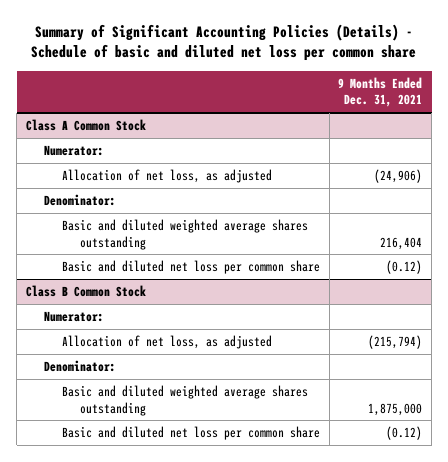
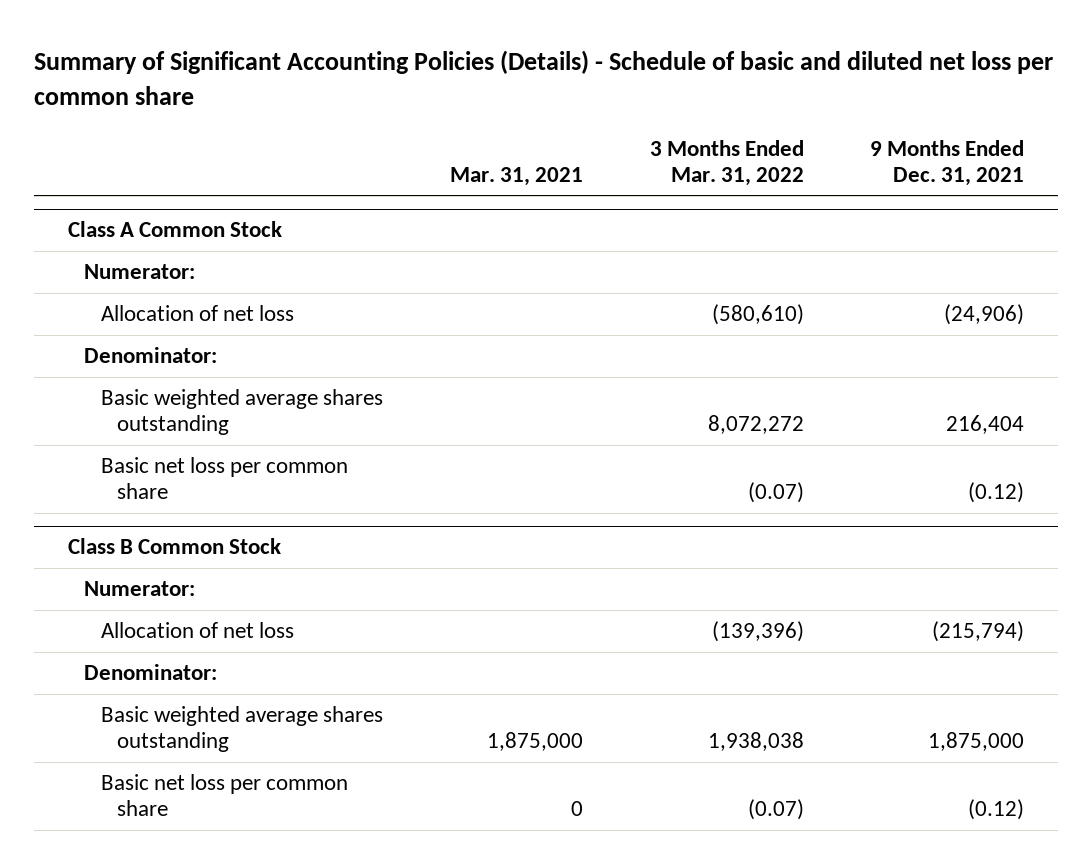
none -> [449,166,583,186] Mar. 31, 2021
none -> [649,139,804,186] 3 Months Ended Mar. 31, 2022
[61,168,272,183] Allocation of net loss, as adjusted -> [100,305,294,322] Allocation of net loss
[61,218,308,250] Basic and diluted weighted average shares outstanding -> [100,389,383,436] Basic weighted average shares outstanding
[61,259,320,274] Basic and diluted net loss per common share -> [100,457,348,500] Basic net loss per common share
[61,334,272,349] Allocation of net loss, as adjusted -> [100,622,294,639] Allocation of net loss
[61,384,308,416] Basic and diluted weighted average shares outstanding -> [100,706,383,753] Basic weighted average shares outstanding
[61,425,320,440] Basic and diluted net loss per common share -> [100,774,348,817] Basic net loss per common share

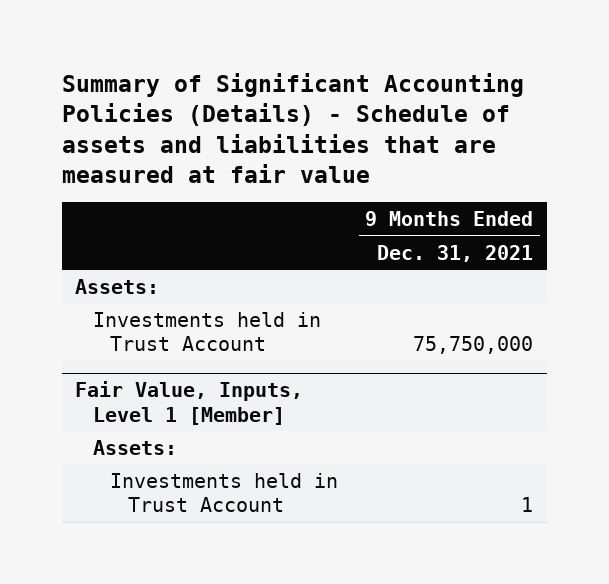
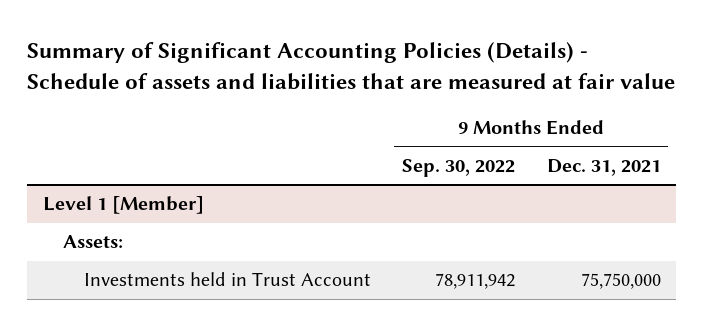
none -> [402,158,516,177] Sep. 30, 2022
none -> [42,196,204,215] Level 1 [Member]
[75,381,304,425] Fair Value, Inputs, Level 1 [Member] -> none
[92,439,177,455] Assets: -> none
[110,472,339,513] Investments held in Trust Account -> none

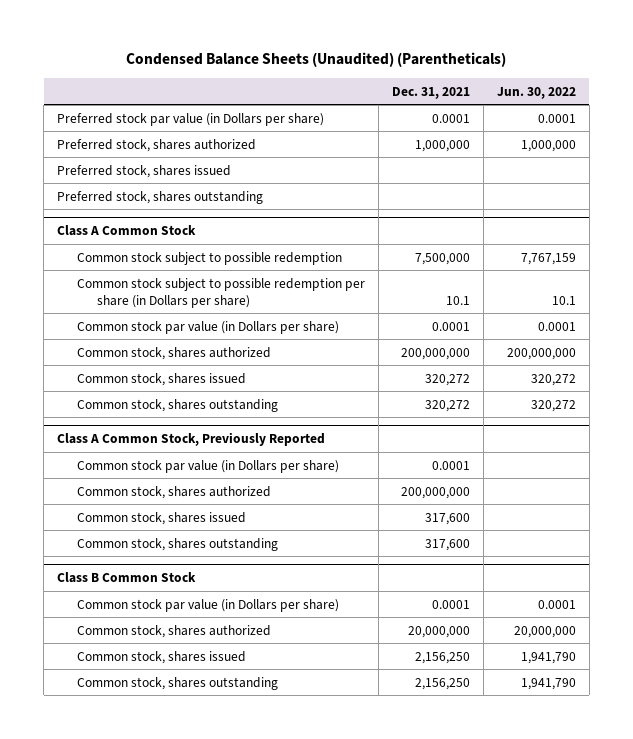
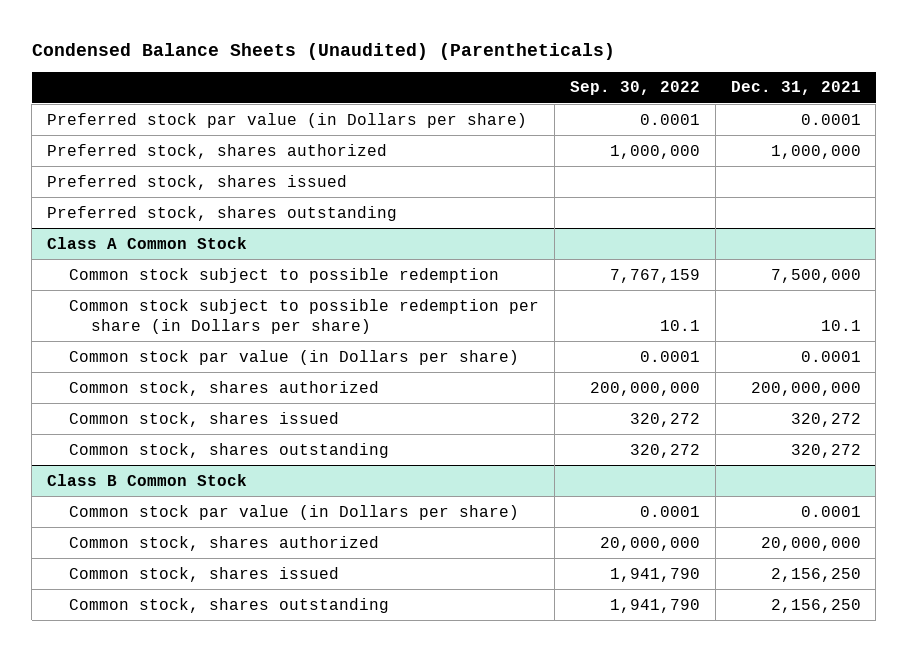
[496,86,576,99] Jun. 30, 2022 -> none
none -> [569,81,700,96] Sep. 30, 2022
[56,432,325,447] Class A Common Stock, Previously Reported -> none
[77,459,340,473] Common stock par value (in Dollars per share) -> none
[77,485,272,499] Common stock, shares authorized -> none
[77,511,247,525] Common stock, shares issued -> none
[77,537,279,551] Common stock, shares outstanding -> none

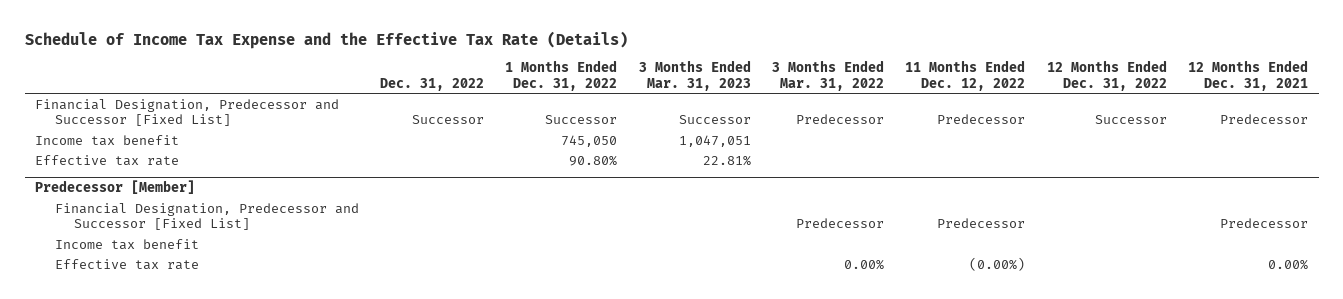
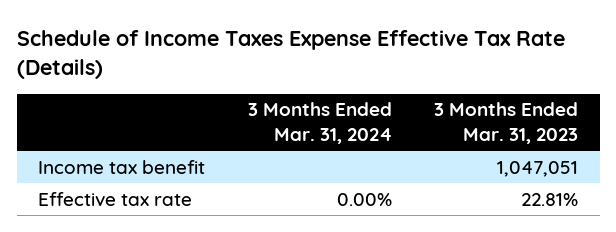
[24,30,628,49] Schedule of Income Tax Expense and the Effective Tax Rate (Details) -> [16,29,565,80] Schedule of Income Taxes Expense Effective Tax Rate (Details)
[379,77,484,91] Dec. 31, 2022 -> none
[505,60,618,91] 1 Months Ended Dec. 31, 2022 -> none
[772,60,885,91] 3 Months Ended Mar. 31, 2022 -> none
[905,60,1026,91] 11 Months Ended Dec. 12, 2022 -> none
[1046,60,1167,91] 12 Months Ended Dec. 31, 2022 -> none
[1188,60,1309,91] 12 Months Ended Dec. 31, 2021 -> none
none -> [247,102,392,144] 3 Months Ended Mar. 31, 2024
[35,98,340,127] Financial Designation, Predecessor and Successor [Fixed List] -> none
[35,180,196,195] Predecessor [Member] -> none
[54,202,359,231] Financial Designation, Predecessor and Successor [Fixed List] -> none
[54,238,199,250] Income tax benefit -> none
[54,258,199,270] Effective tax rate -> none

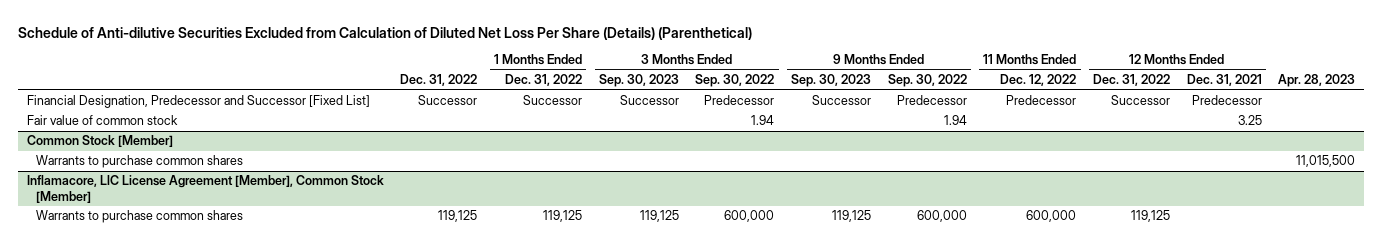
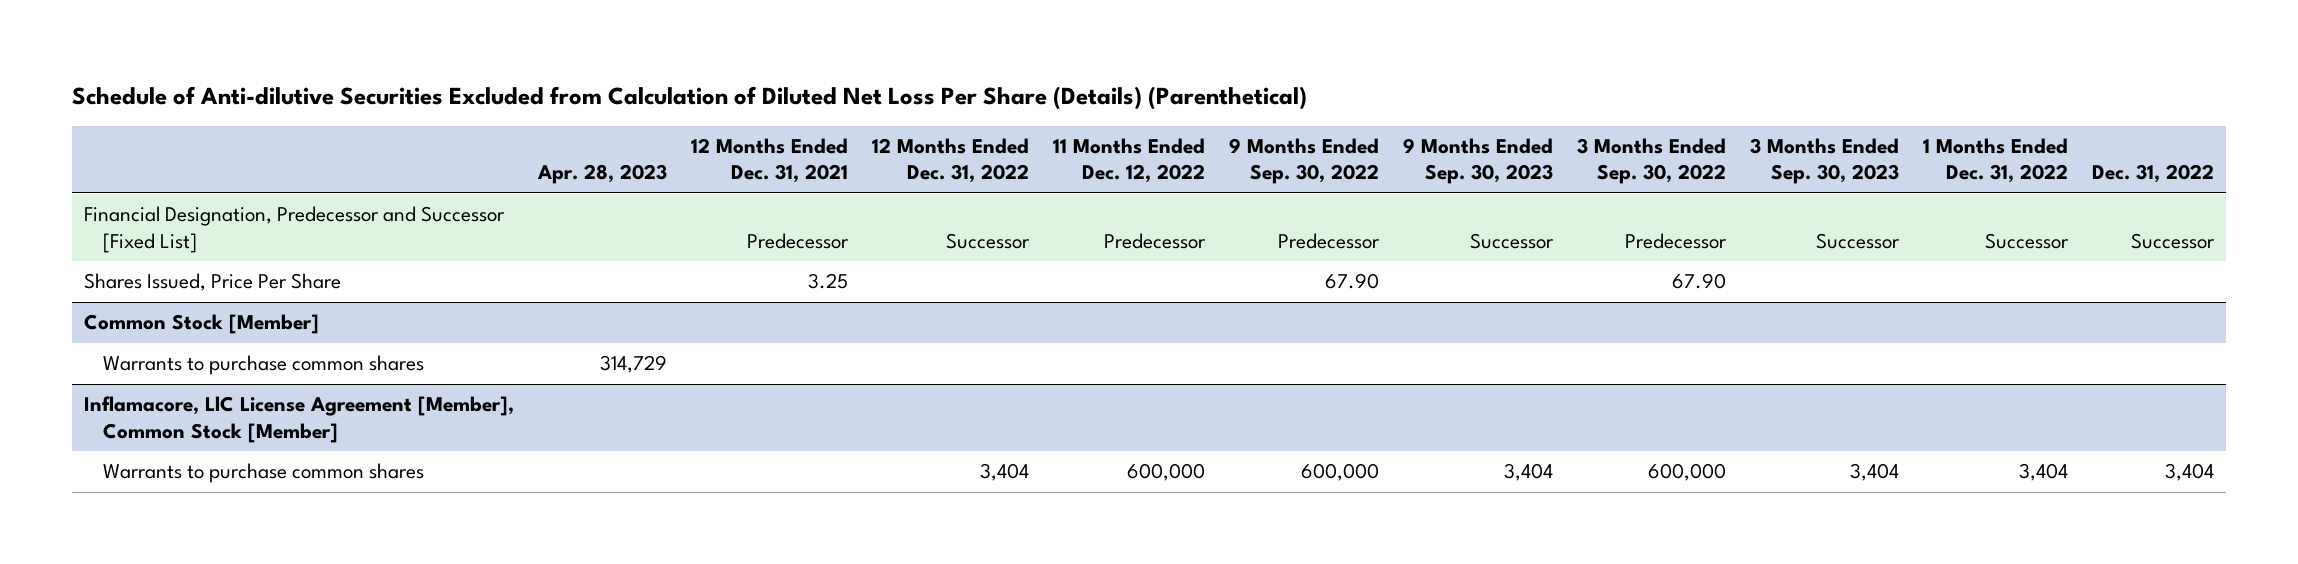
[26,115,178,126] Fair value of common stock -> none
none -> [83,273,341,292] Shares Issued, Price Per Share
[1296,155,1356,168] 11,015,500 -> [599,355,667,374] 314,729
[438,210,478,223] 119,125 -> [2165,463,2215,482] 3,404
[543,210,583,223] 119,125 -> [2019,463,2069,482] 3,404
[639,210,679,223] 119,125 -> [1850,463,1900,482] 3,404
[832,210,872,223] 119,125 -> [1504,463,1554,482] 3,404
[1131,210,1171,223] 119,125 -> [979,463,1029,482] 3,404

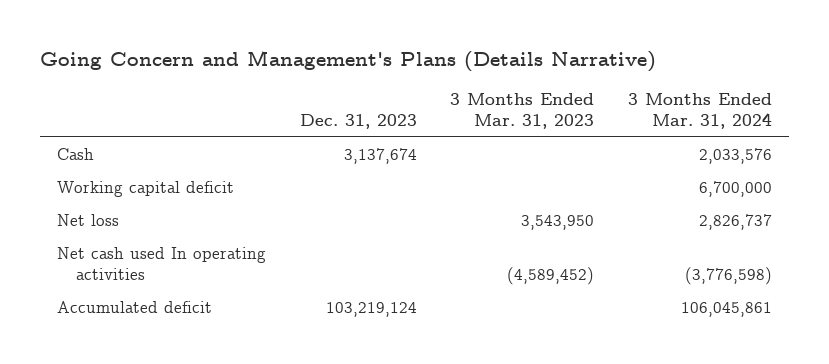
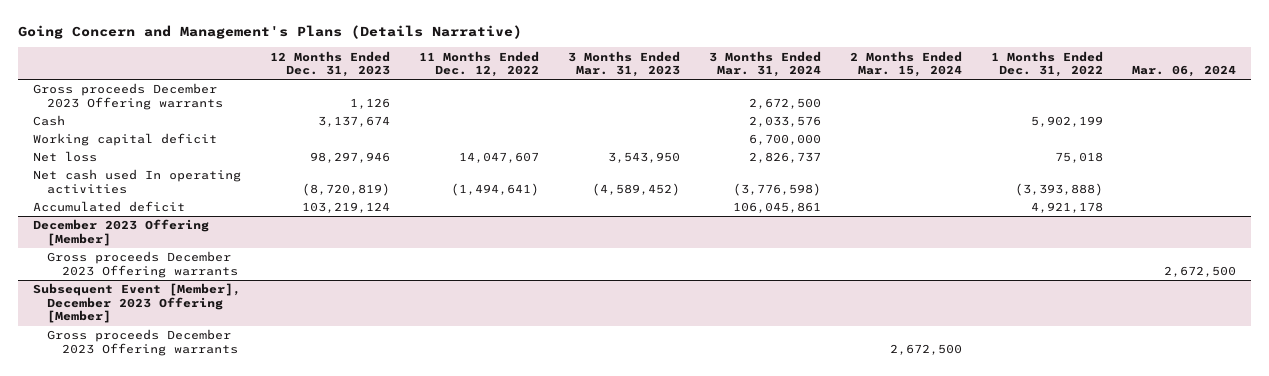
[299,114,417,130] Dec. 31, 2023 -> none
none -> [269,50,390,78] 12 Months Ended Dec. 31, 2023
none -> [418,50,539,78] 11 Months Ended Dec. 12, 2022
none -> [849,50,962,78] 2 Months Ended Mar. 15, 2024
none -> [991,50,1104,78] 1 Months Ended Dec. 31, 2022
none -> [1132,65,1237,78] Mar. 06, 2024
none -> [32,83,224,110] Gross proceeds December 2023 Offering warrants
none -> [32,219,209,246] December 2023 Offering [Member]
none -> [47,251,238,278] Gross proceeds December 2023 Offering warrants
none -> [32,283,241,324] Subsequent Event [Member], December 2023 Offering [Member]
none -> [47,329,238,356] Gross proceeds December 2023 Offering warrants

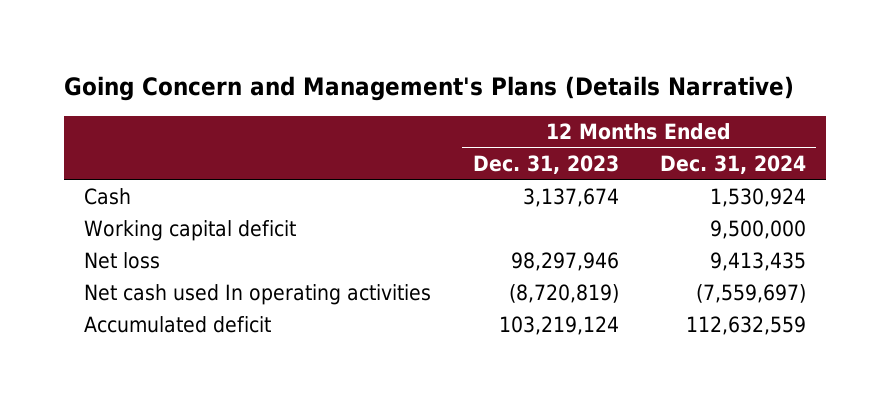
[418,50,539,78] 11 Months Ended Dec. 12, 2022 -> none
[567,50,680,78] 3 Months Ended Mar. 31, 2023 -> none
[708,50,821,78] 3 Months Ended Mar. 31, 2024 -> none
[849,50,962,78] 2 Months Ended Mar. 15, 2024 -> none
[991,50,1104,78] 1 Months Ended Dec. 31, 2022 -> none
[1132,65,1237,78] Mar. 06, 2024 -> none
none -> [659,155,806,175] Dec. 31, 2024
[32,83,224,110] Gross proceeds December 2023 Offering warrants -> none
[32,219,209,246] December 2023 Offering [Member] -> none
[47,251,238,278] Gross proceeds December 2023 Offering warrants -> none
[32,283,241,324] Subsequent Event [Member], December 2023 Offering [Member] -> none
[47,329,238,356] Gross proceeds December 2023 Offering warrants -> none

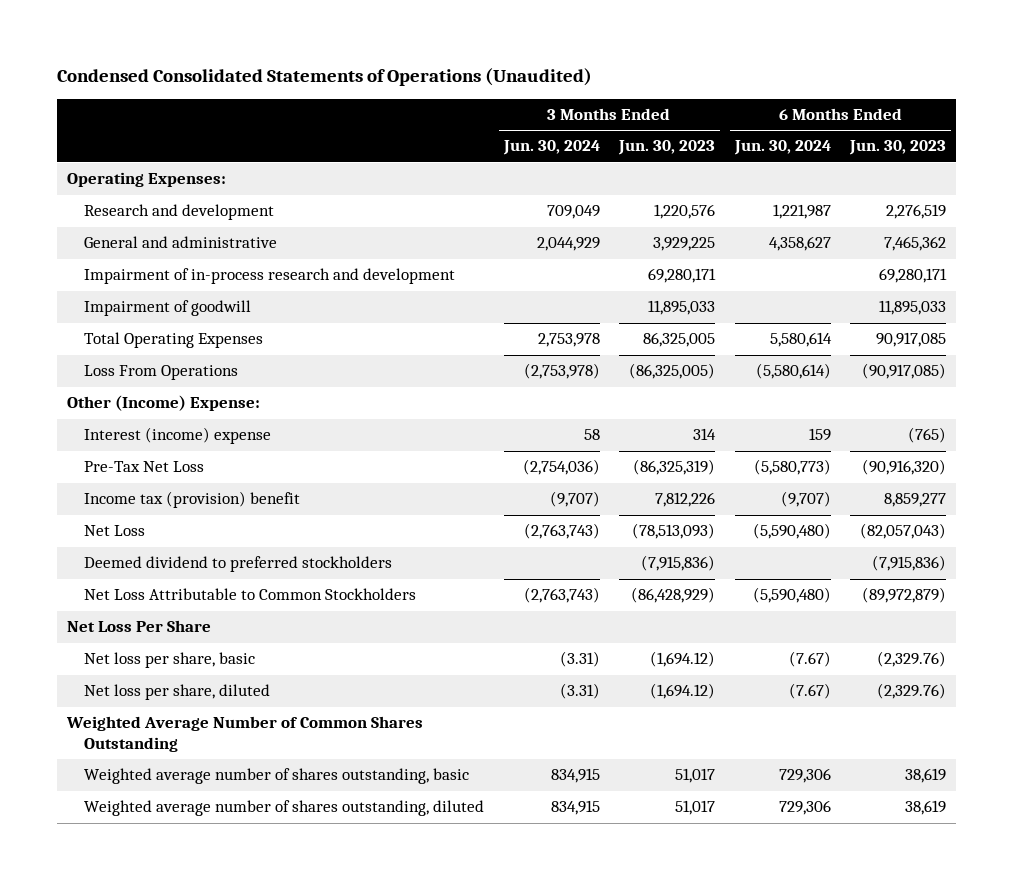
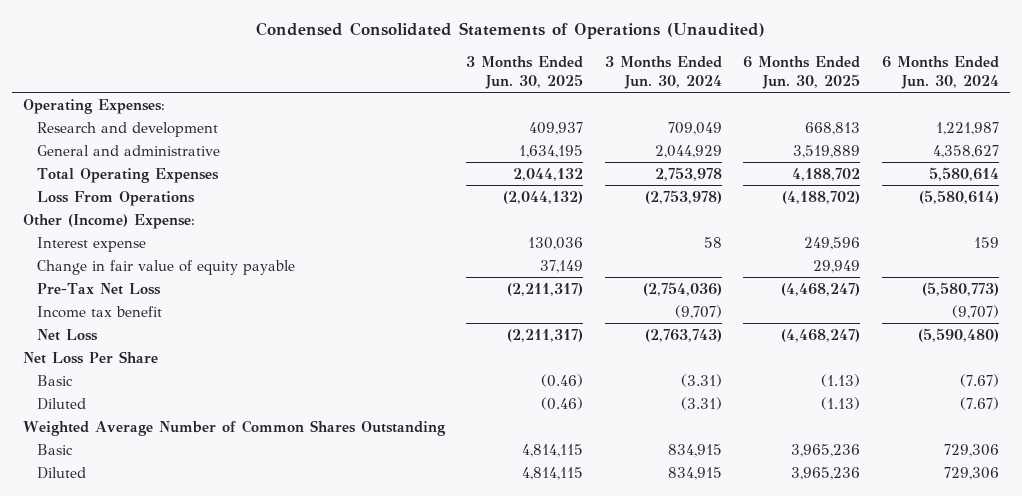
[618,140,716,156] Jun. 30, 2023 -> none
[849,140,947,156] Jun. 30, 2023 -> none
none -> [466,55,584,89] 3 Months Ended Jun. 30, 2025
none -> [743,55,861,89] 6 Months Ended Jun. 30, 2025
[84,268,456,285] Impairment of in-process research and development -> none
[84,300,252,317] Impairment of goodwill -> none
[84,427,272,445] Interest (income) expense -> [37,236,147,252] Interest expense
none -> [37,259,296,275] Change in fair value of equity payable
[84,491,301,509] Income tax (provision) benefit -> [37,305,163,318] Income tax benefit
[84,556,393,573] Deemed dividend to preferred stockholders -> none
[84,588,417,601] Net Loss Attributable to Common Stockholders -> none
[84,652,256,669] Net loss per share, basic -> [37,374,74,386] Basic
[84,684,271,701] Net loss per share, diluted -> [37,397,87,410] Diluted
[84,768,470,785] Weighted average number of shares outstanding, basic -> [37,443,74,455] Basic
[84,800,485,817] Weighted average number of shares outstanding, diluted -> [37,466,87,479] Diluted

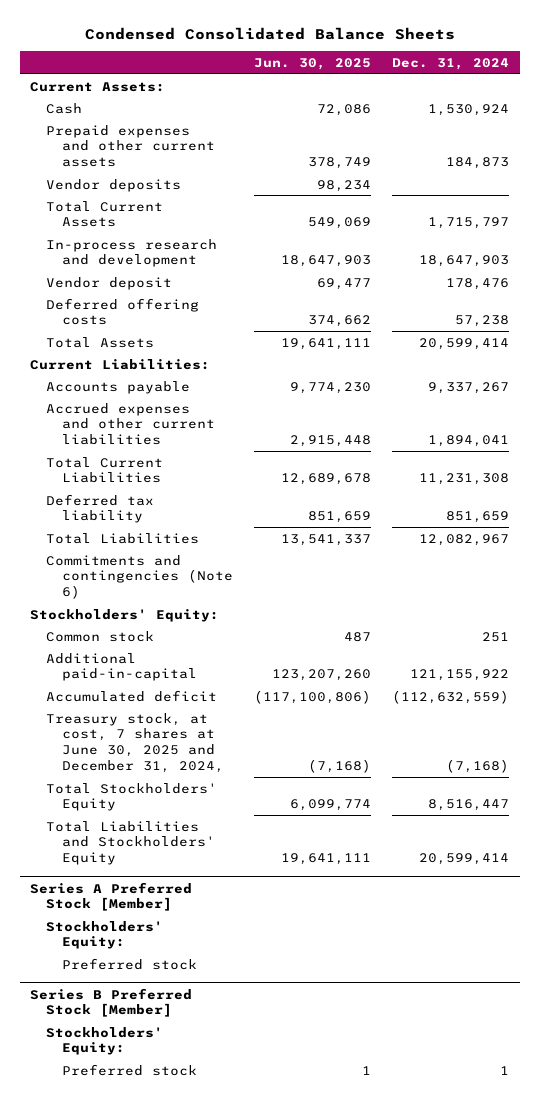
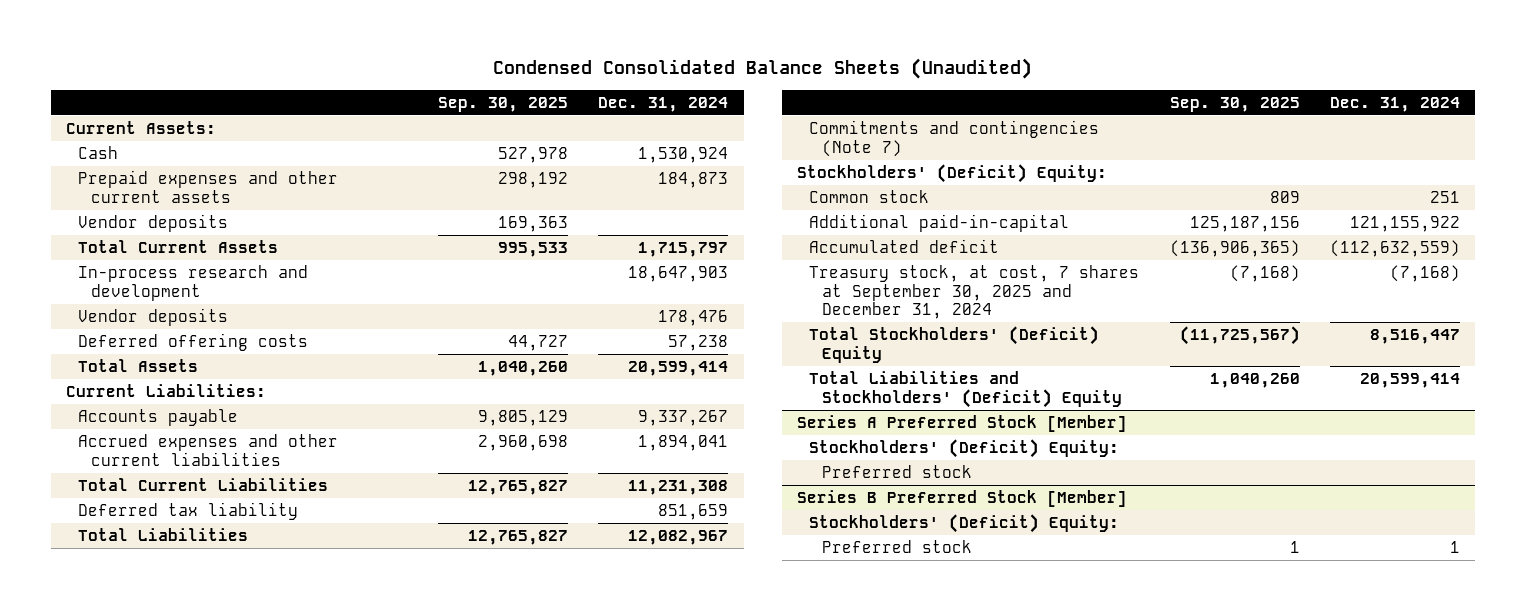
[84,26,455,40] Condensed Consolidated Balance Sheets -> [492,58,1032,80] Condensed Consolidated Balance Sheets (Unaudited)
[253,57,371,70] Jun. 30, 2025 -> none
none -> [438,96,569,112] Sep. 30, 2025
[45,276,172,290] Vendor deposit -> [78,307,229,326] Vendor deposits
[45,554,233,600] Commitments and contingencies (Note 6) -> [809,119,1100,157] Commitments and contingencies (Note 7)
[30,608,220,622] Stockholders' Equity: -> [796,163,1107,183] Stockholders' (Deficit) Equity:
[45,712,224,774] Treasury stock, at cost, 7 shares at June 30, 2025 and December 31, 2024, -> [809,264,1140,320] Treasury stock, at cost, 7 shares at September 30, 2025 and December 31, 2024
[45,782,217,812] Total Stockholders' Equity -> [809,325,1100,363] Total Stockholders' (Deficit) Equity
[45,820,215,866] Total Liabilities and Stockholders' Equity -> [809,370,1122,408] Total Liabilities and Stockholders' (Deficit) Equity
[45,920,163,950] Stockholders' Equity: -> [809,438,1120,458] Stockholders' (Deficit) Equity:
[45,1026,163,1056] Stockholders' Equity: -> [809,513,1120,533] Stockholders' (Deficit) Equity:

